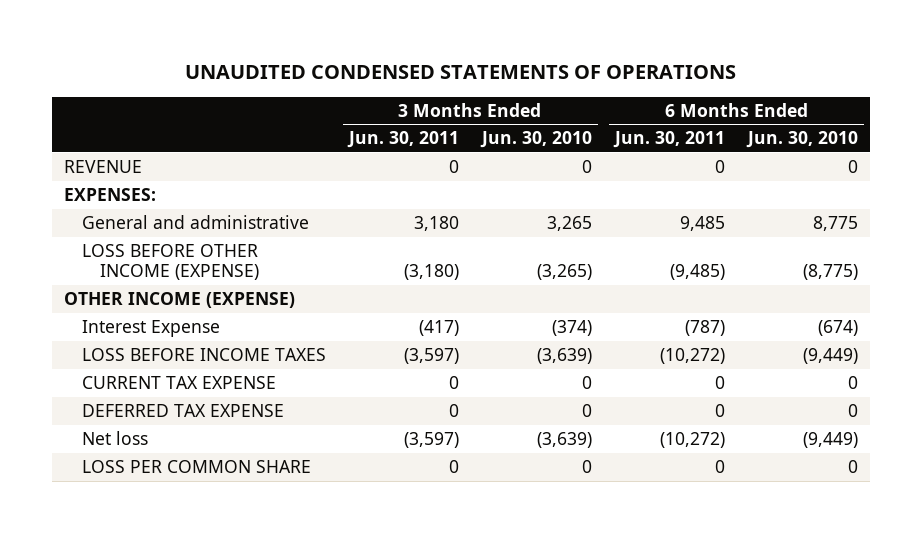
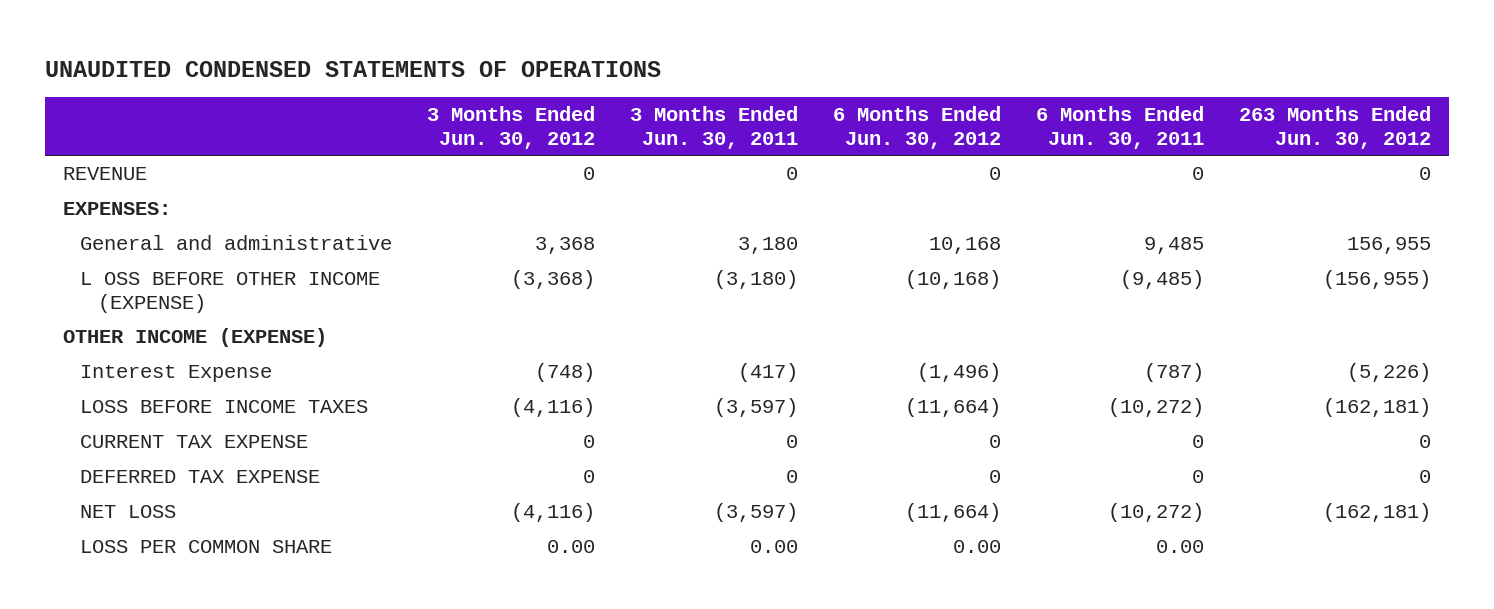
[479,131,592,149] Jun. 30, 2010 -> none
[746,131,859,149] Jun. 30, 2010 -> none
none -> [427,106,596,149] 3 Months Ended Jun. 30, 2012
none -> [833,106,1002,149] 6 Months Ended Jun. 30, 2012
none -> [1239,106,1432,149] 263 Months Ended Jun. 30, 2012
[81,244,259,281] LOSS BEFORE OTHER INCOME (EXPENSE) -> [80,272,381,313] L OSS BEFORE OTHER INCOME (EXPENSE)
[81,431,148,446] Net loss -> [80,505,177,519] NET LOSS
[448,460,459,474] 0 -> [750,540,799,554] 0.00
[715,460,726,474] 0 -> [1156,540,1205,554] 0.00

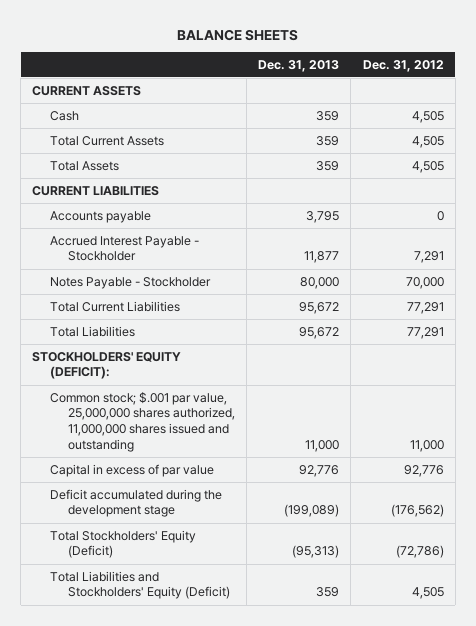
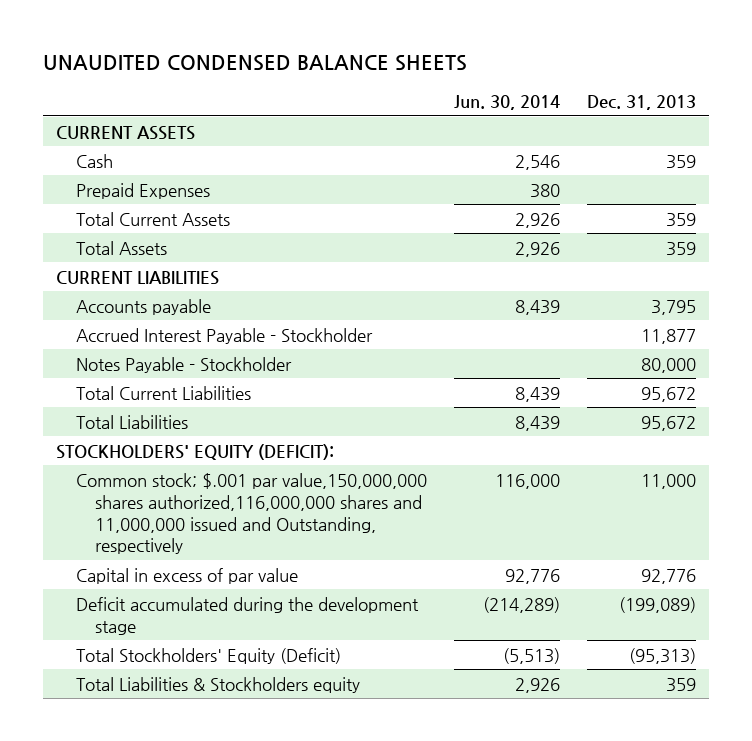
[176,28,298,41] BALANCE SHEETS -> [42,55,467,72] UNAUDITED CONDENSED BALANCE SHEETS
[362,59,444,72] Dec. 31, 2012 -> none
none -> [453,95,560,111] Jun. 30, 2014
none -> [75,182,210,199] Prepaid Expenses
[50,391,235,452] Common stock; $.001 par value, 25,000,000 shares authorized, 11,000,000 shares issued and outstanding -> [75,472,427,555] Common stock; $.001 par value,150,000,000 shares authorized,116,000,000 shares and 11,000,000 issued and Outstanding, respectively
[50,570,230,600] Total Liabilities and Stockholders' Equity (Deficit) -> [75,676,360,693] Total Liabilities & Stockholders equity

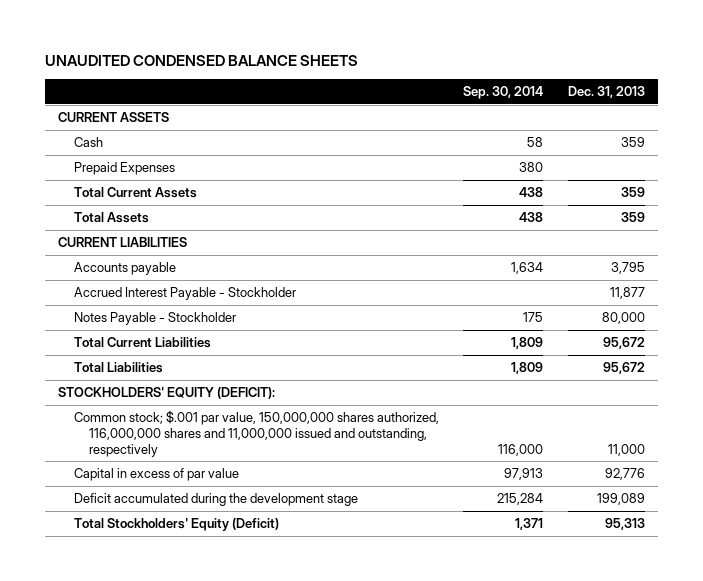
[453,95,560,111] Jun. 30, 2014 -> none
none -> [463,85,544,99] Sep. 30, 2014
[75,472,427,555] Common stock; $.001 par value,150,000,000 shares authorized,116,000,000 shares and 11,000,000 issued and Outstanding, respectively -> [73,410,439,457] Common stock; $.001 par value, 150,000,000 shares authorized, 116,000,000 shares and 11,000,000 issued and outstanding, respectively
[75,676,360,693] Total Liabilities & Stockholders equity -> none
[618,596,696,613] (199,089) -> [597,493,646,506] 199,089
[628,647,696,664] (95,313) -> [605,518,646,531] 95,313

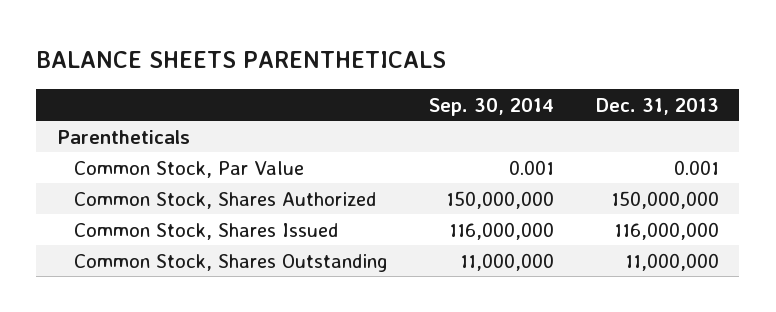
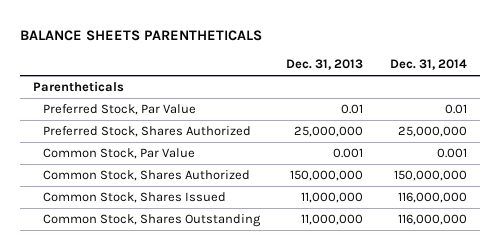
[429,97,555,116] Sep. 30, 2014 -> none
none -> [389,59,467,71] Dec. 31, 2014
none -> [42,104,196,116] Preferred Stock, Par Value
none -> [42,126,251,138] Preferred Stock, Shares Authorized
[613,221,719,240] 116,000,000 -> [301,192,364,204] 11,000,000

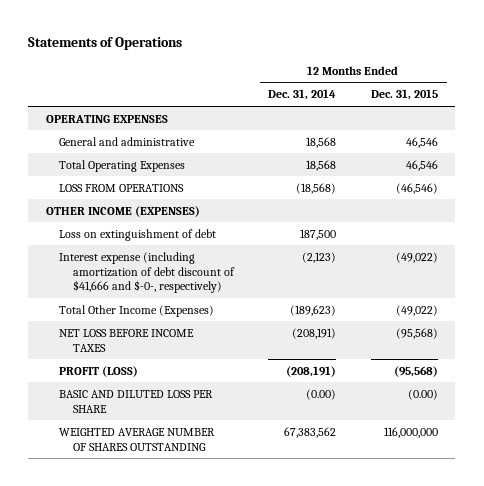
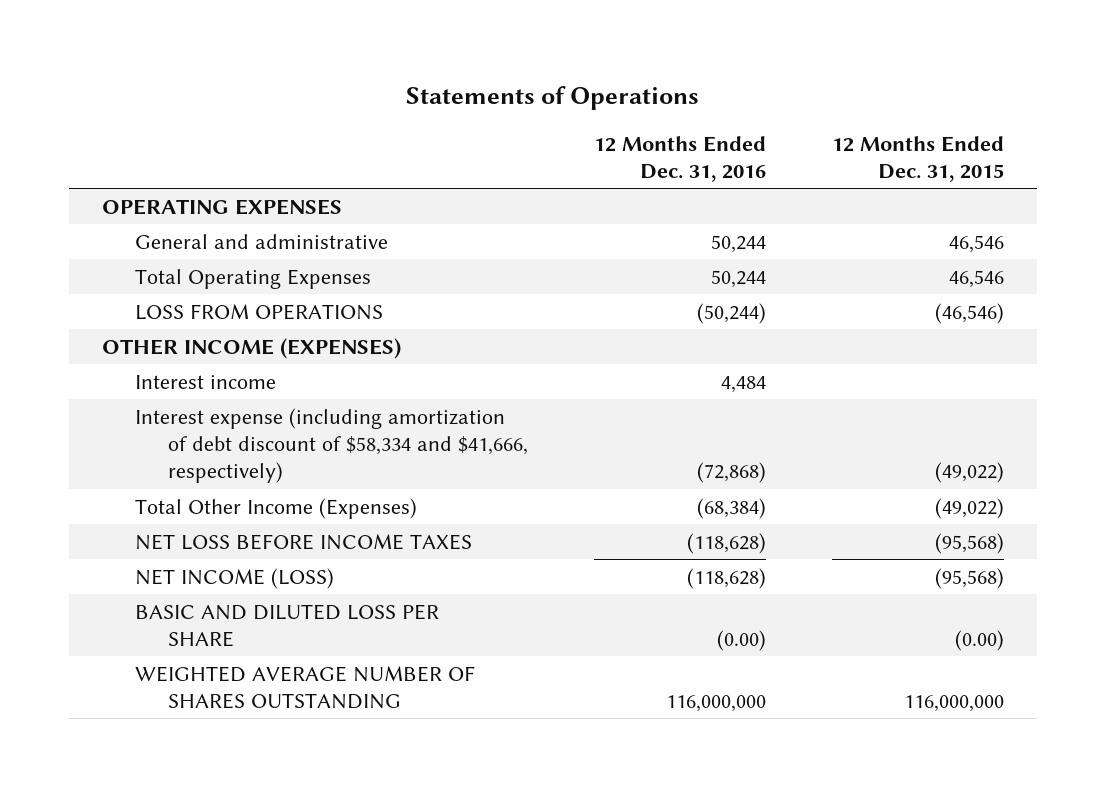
[268,89,337,101] Dec. 31, 2014 -> none
none -> [594,135,767,183] 12 Months Ended Dec. 31, 2016
[59,228,217,241] Loss on extinguishment of debt -> none
none -> [135,374,277,389] Interest income
[59,251,235,294] Interest expense (including amortization of debt discount of $41,666 and $-0-, respectively) -> [135,407,528,484] Interest expense (including amortization of debt discount of $58,334 and $41,666, respectively)
[59,365,139,377] PROFIT (LOSS) -> [135,567,335,589] NET INCOME (LOSS)

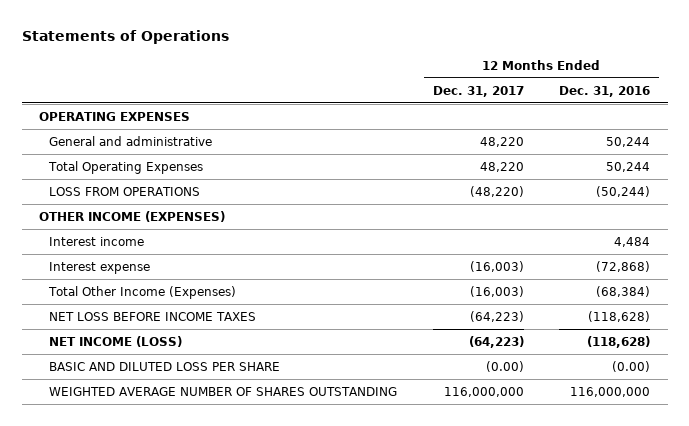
[832,135,1005,183] 12 Months Ended Dec. 31, 2015 -> none
none -> [432,85,524,97] Dec. 31, 2017
[135,407,528,484] Interest expense (including amortization of debt discount of $58,334 and $41,666, respectively) -> [49,261,151,274] Interest expense

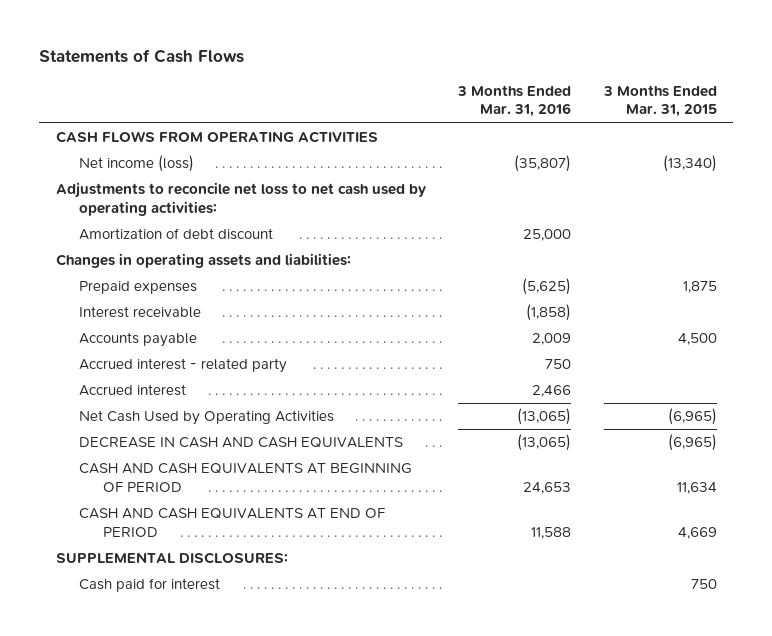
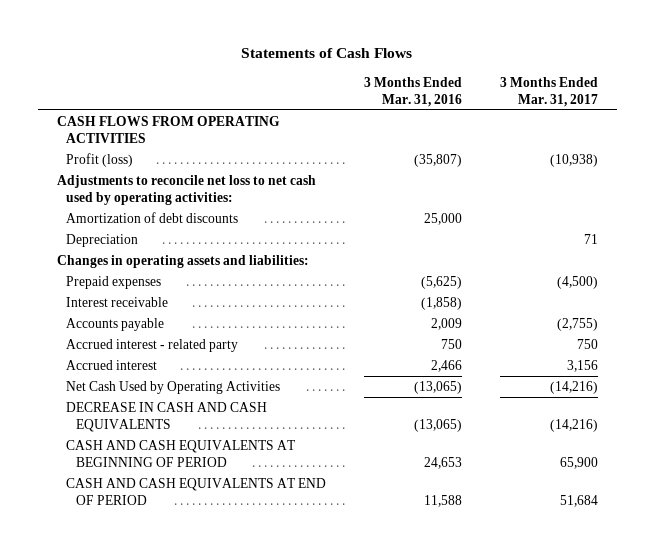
[602,84,717,118] 3 Months Ended Mar. 31, 2015 -> none
none -> [500,76,599,107] 3 Months Ended Mar. 31, 2017
[79,155,195,173] Net income (loss) -> [66,152,134,167] Profit (loss)
[79,228,274,241] Amortization of debt discount -> [66,211,239,223] Amortization of debt discounts
none -> [66,233,139,247] Depreciation
[55,552,288,565] SUPPLEMENTAL DISCLOSURES: -> none
[79,578,221,593] Cash paid for interest -> none

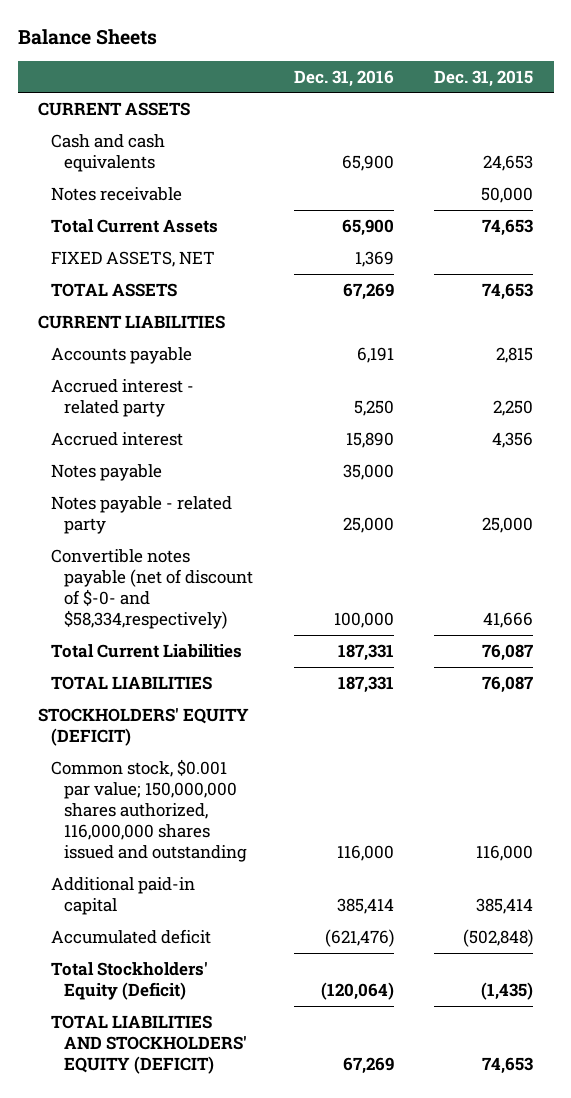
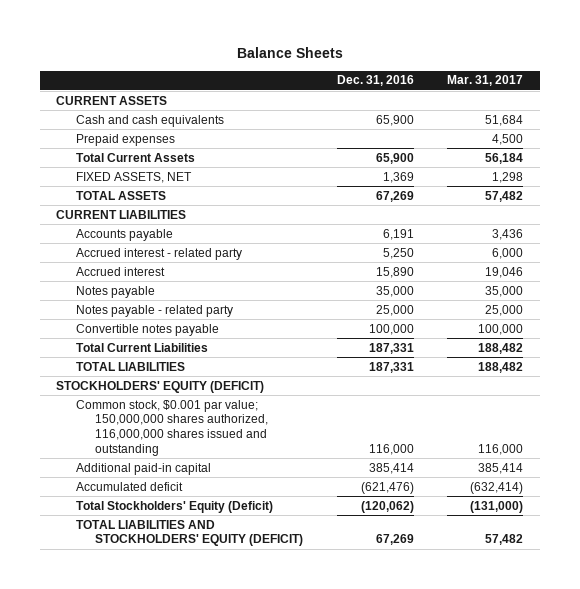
[434,69,534,87] Dec. 31, 2015 -> none
none -> [447,75,524,87] Mar. 31, 2017
[50,186,182,201] Notes receivable -> none
none -> [75,133,175,146] Prepaid expenses
[50,548,254,630] Convertible notes payable (net of discount of $-0- and $58,334,respectively) -> [75,323,219,336] Convertible notes payable
[320,982,394,1001] (120,064) -> [360,500,414,513] (120,062)

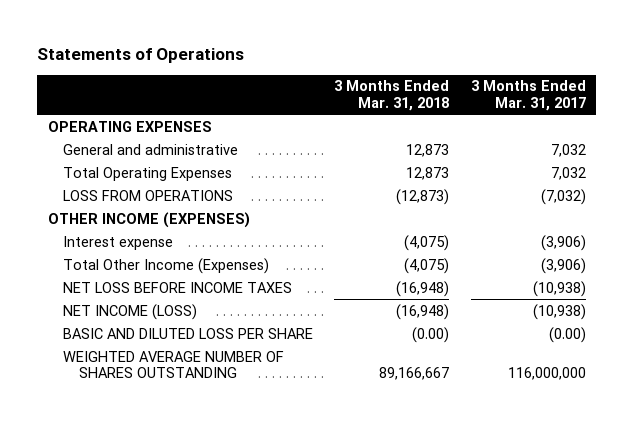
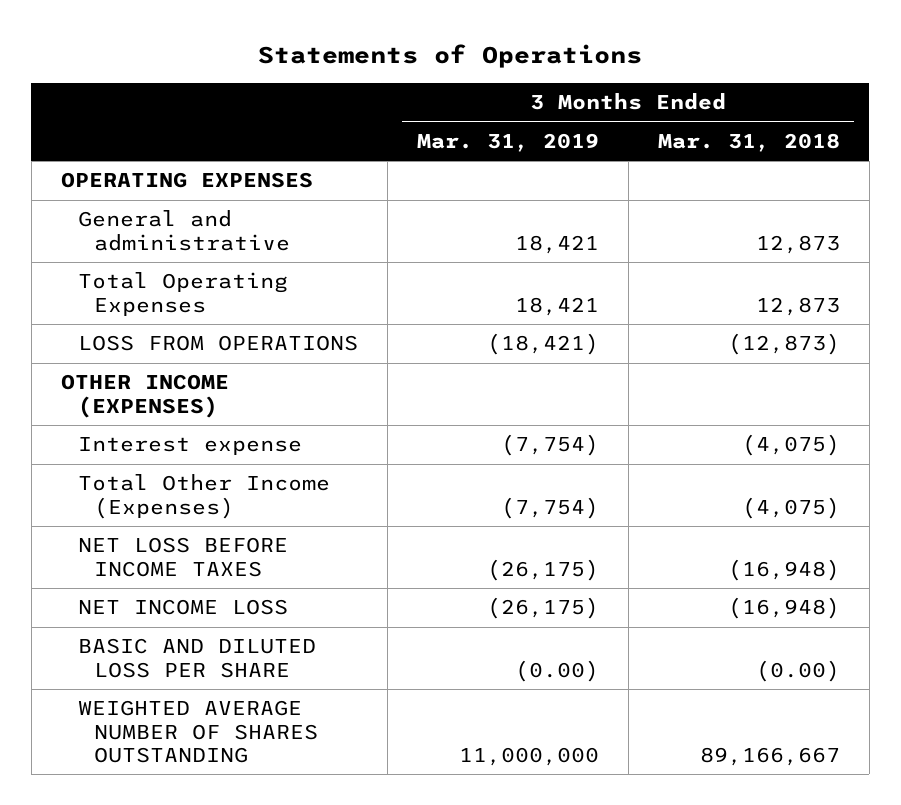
[470,80,586,112] 3 Months Ended Mar. 31, 2017 -> none
none -> [416,132,599,152] Mar. 31, 2019
[63,303,198,320] NET INCOME (LOSS) -> [77,599,288,616] NET INCOME LOSS

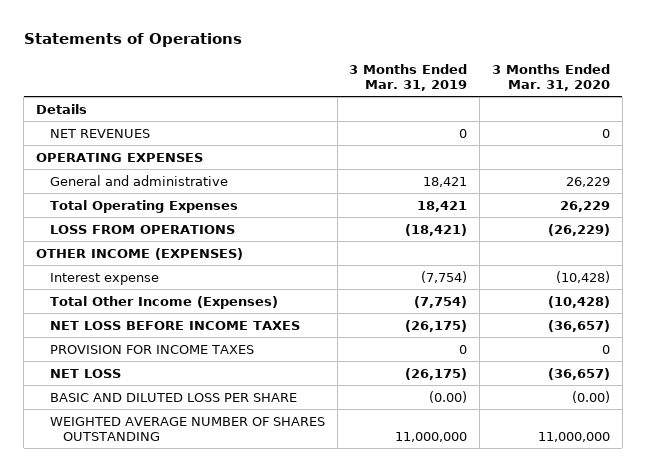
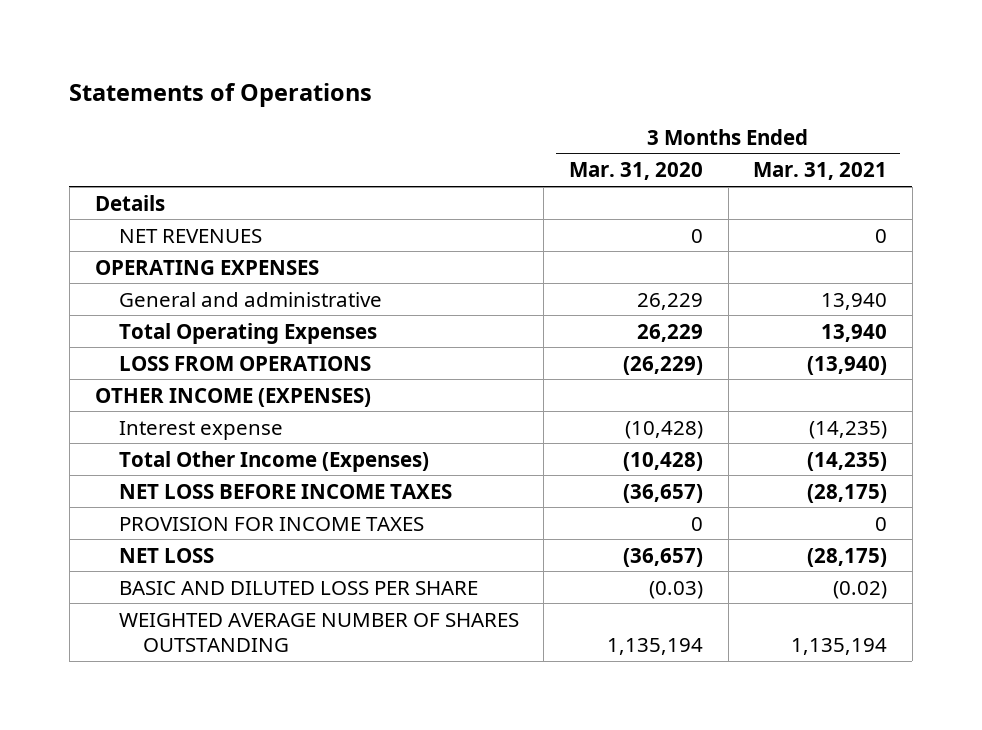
[349,63,468,92] 3 Months Ended Mar. 31, 2019 -> none
none -> [753,162,888,181] Mar. 31, 2021
[571,390,610,403] (0.00) -> [648,580,703,599] (0.03)
[537,432,610,443] 11,000,000 -> [606,638,703,656] 1,135,194

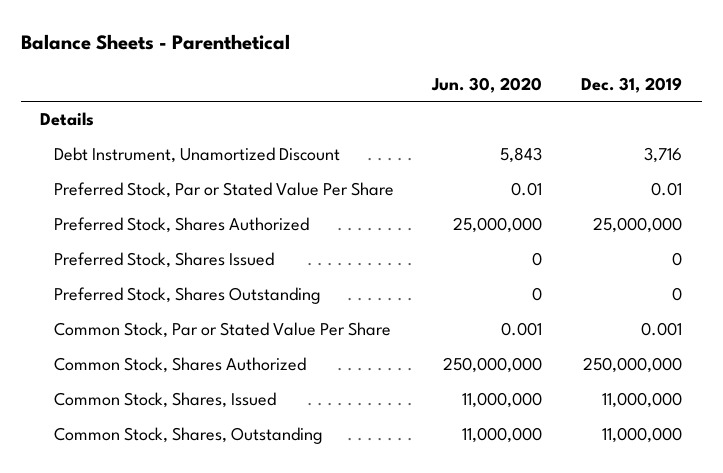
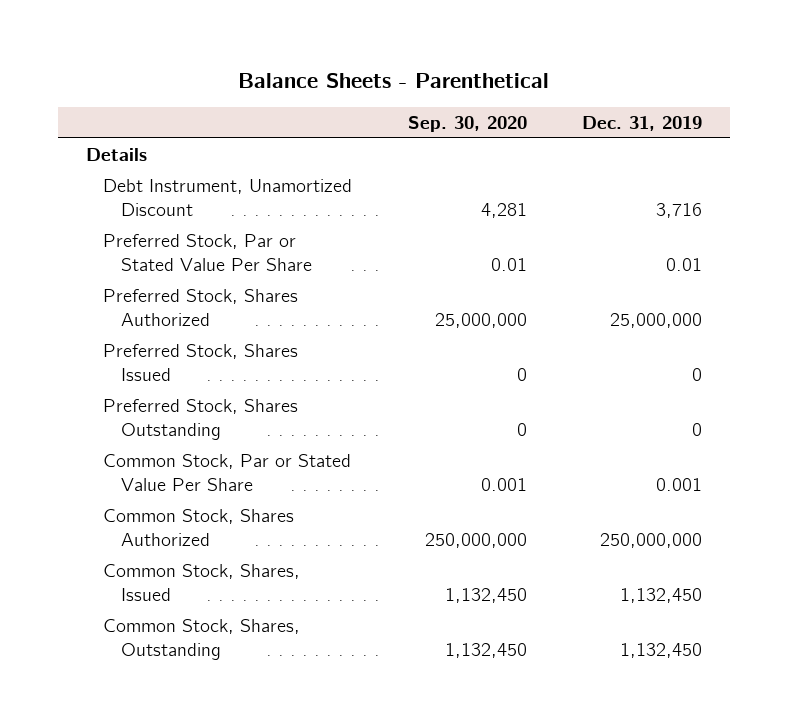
[431,76,543,93] Jun. 30, 2020 -> none
none -> [407,115,527,132] Sep. 30, 2020
[602,392,683,409] 11,000,000 -> [620,587,703,603] 1,132,450
[602,427,683,444] 11,000,000 -> [620,642,703,658] 1,132,450

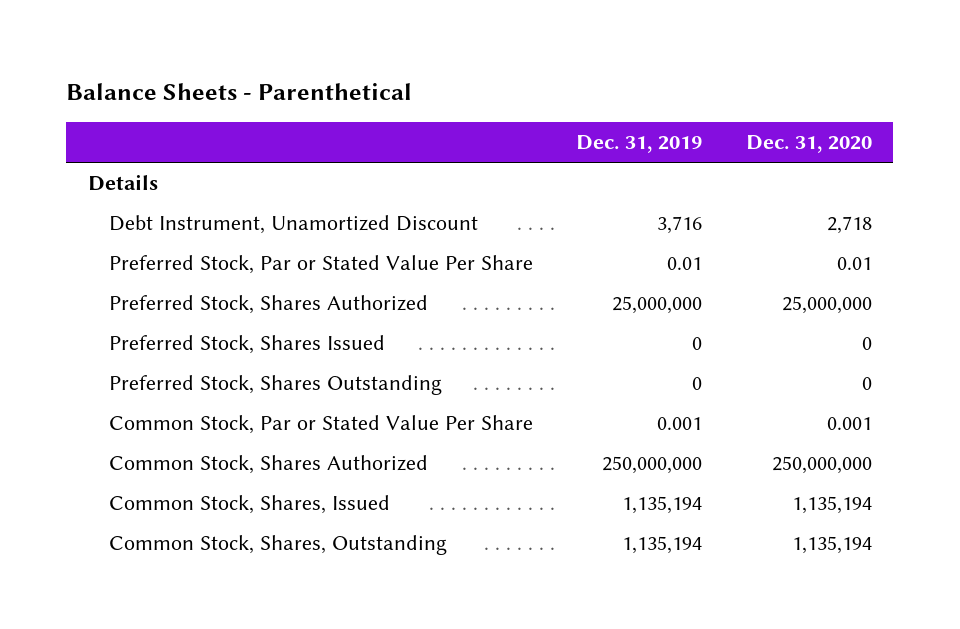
[407,115,527,132] Sep. 30, 2020 -> none
none -> [745,135,872,154] Dec. 31, 2020
[620,587,703,603] 1,132,450 -> [622,496,703,515] 1,135,194
[620,642,703,658] 1,132,450 -> [622,536,703,555] 1,135,194

